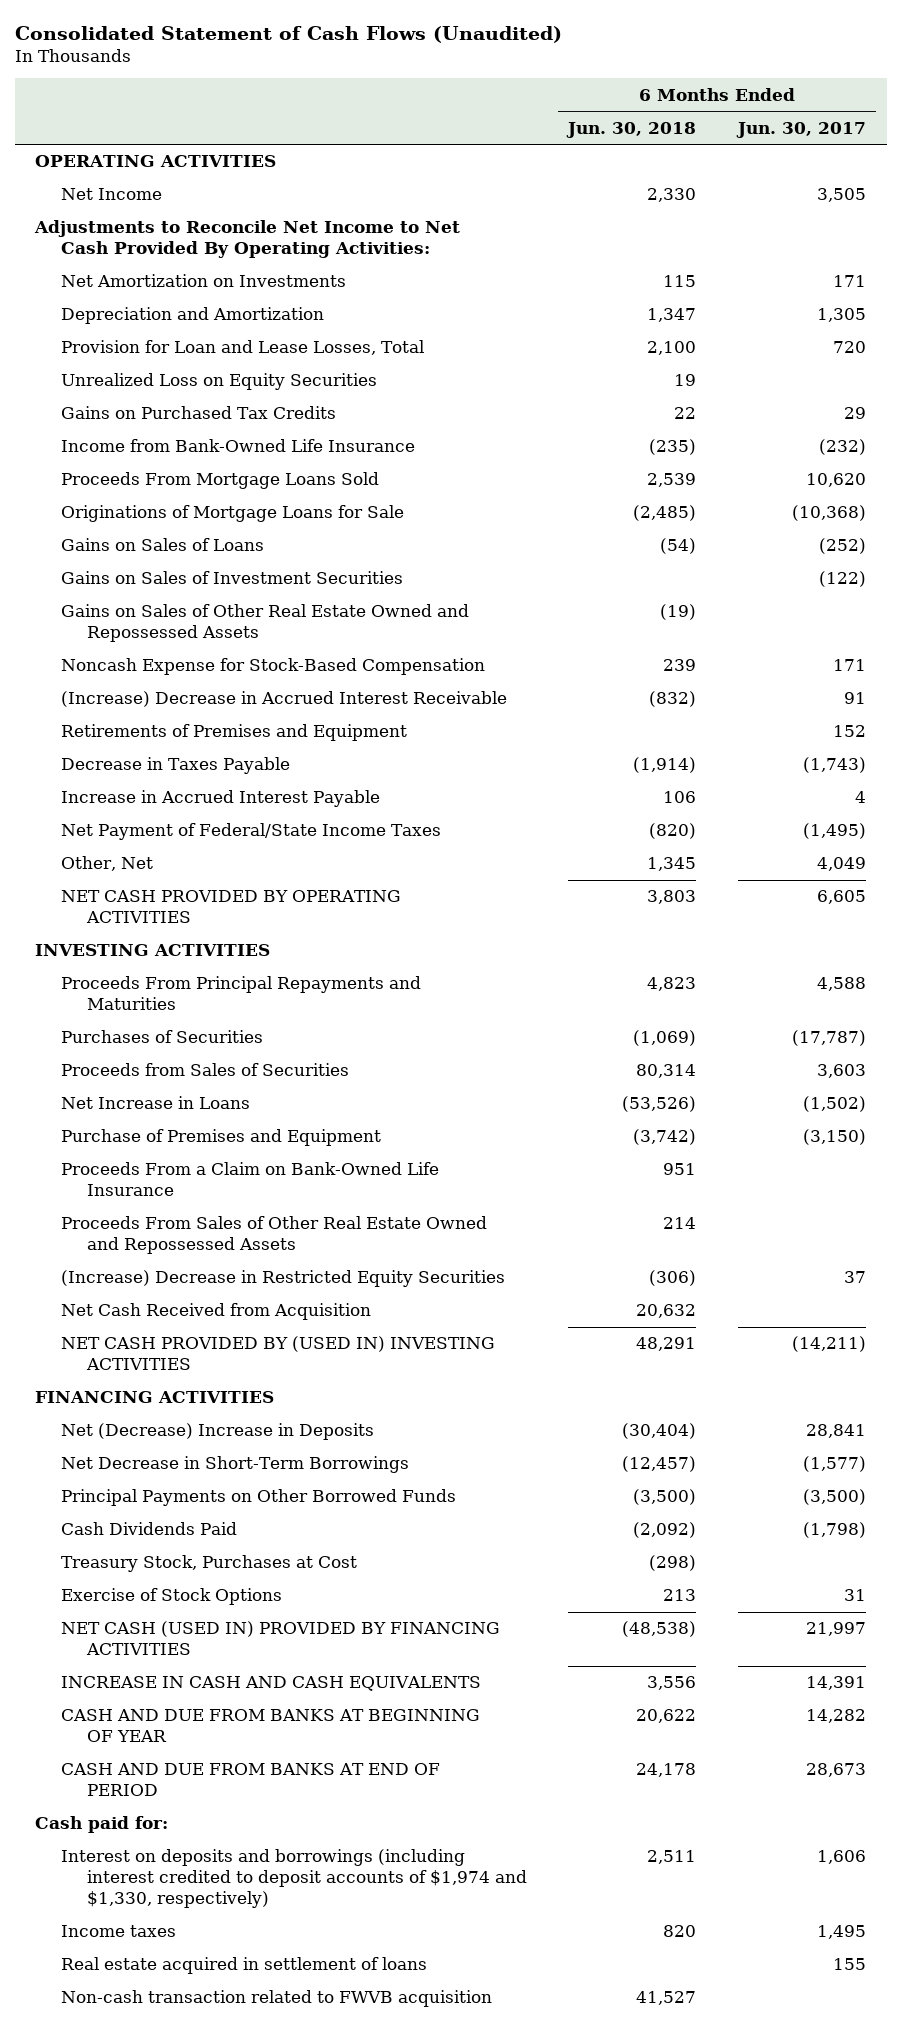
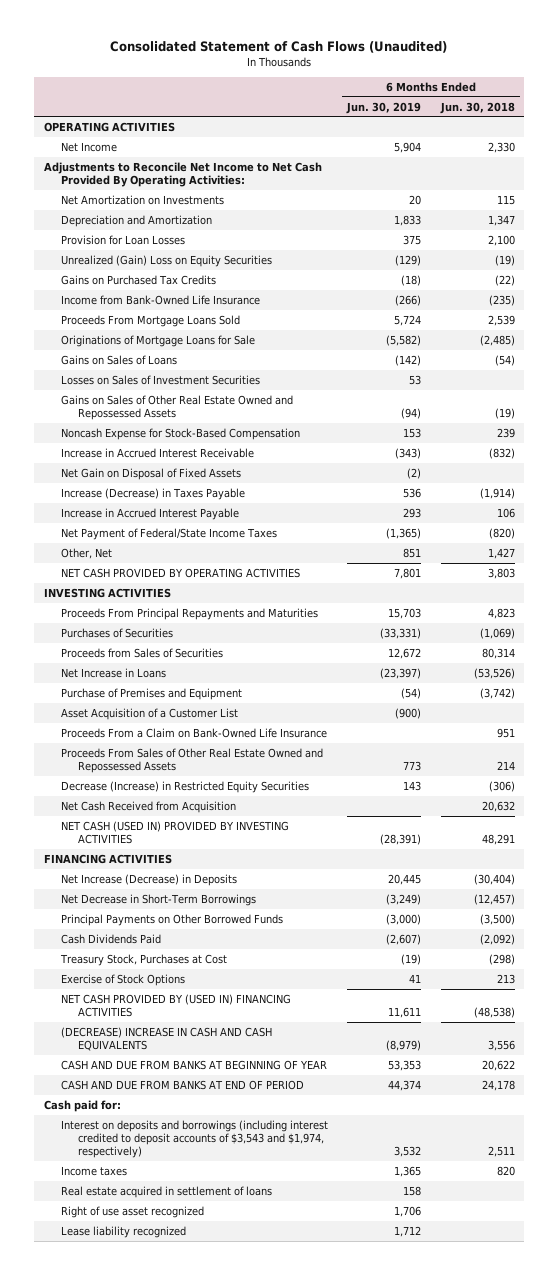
[735,121,866,138] Jun. 30, 2017 -> none
none -> [346,101,422,114] Jun. 30, 2019
[61,340,425,356] Provision for Loan and Lease Losses, Total -> [60,234,185,245] Provision for Loan Losses
[61,373,378,391] Unrealized Loss on Equity Securities -> [60,254,272,267] Unrealized (Gain) Loss on Equity Securities
[674,374,697,387] 19 -> [494,254,515,266] (19)
[674,407,697,420] 22 -> [494,274,515,286] (22)
[61,571,404,585] Gains on Sales of Investment Securities -> [60,374,260,385] Losses on Sales of Investment Securities
[61,724,408,742] Retirements of Premises and Equipment -> none
[61,691,508,708] (Increase) Decrease in Accrued Interest Receivable -> [60,447,254,458] Increase in Accrued Interest Receivable
none -> [60,467,241,480] Net Gain on Disposal of Fixed Assets
[61,757,291,775] Decrease in Taxes Payable -> [60,487,245,500] Increase (Decrease) in Taxes Payable
[647,857,697,872] 1,345 -> [487,547,515,559] 1,427
none -> [60,707,238,720] Asset Acquisition of a Customer List
[61,1270,506,1288] (Increase) Decrease in Restricted Equity Securities -> [60,780,309,793] Decrease (Increase) in Restricted Equity Securities
[61,1336,496,1371] NET CASH PROVIDED BY (USED IN) INVESTING ACTIVITIES -> [60,820,289,844] NET CASH (USED IN) PROVIDED BY INVESTING ACTIVITIES
[61,1423,375,1441] Net (Decrease) Increase in Deposits -> [60,873,237,886] Net Increase (Decrease) in Deposits
[61,1621,501,1656] NET CASH (USED IN) PROVIDED BY FINANCING ACTIVITIES -> [60,993,291,1017] NET CASH PROVIDED BY (USED IN) FINANCING ACTIVITIES
[61,1676,482,1692] INCREASE IN CASH AND CASH EQUIVALENTS -> [60,1026,272,1051] (DECREASE) INCREASE IN CASH AND CASH EQUIVALENTS
[61,1849,527,1909] Interest on deposits and borrowings (including interest credited to deposit accounts of $1,974 and $1,330, respectively) -> [60,1119,328,1158] Interest on deposits and borrowings (including interest credited to deposit accounts of $3,543 and $1,974, respectively)
[61,1990,493,2008] Non-cash transaction related to FWVB acquisition -> none
none -> [60,1205,204,1218] Right of use asset recognized
none -> [60,1225,186,1238] Lease liability recognized

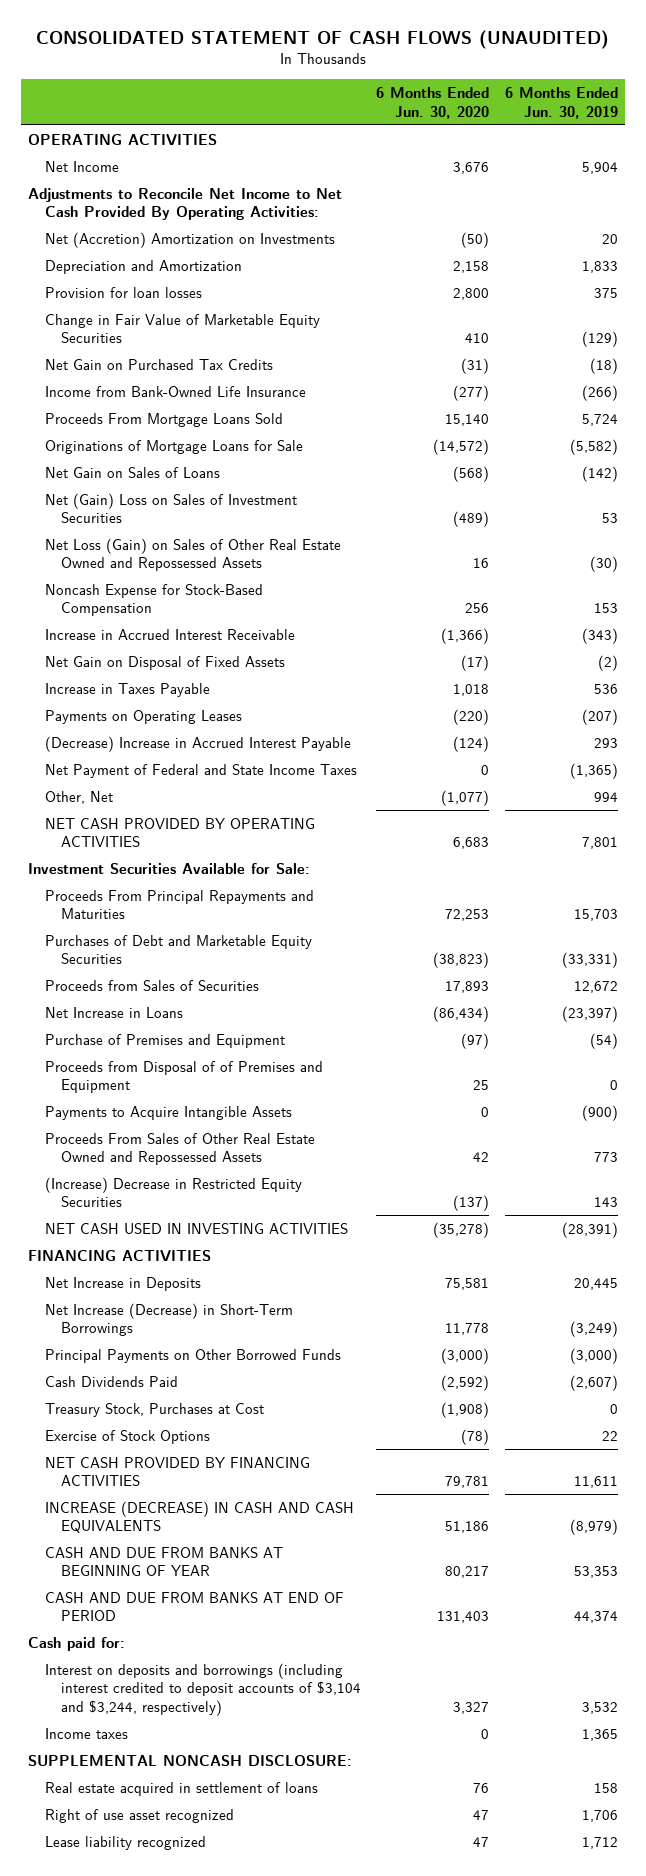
[110,40,448,53] Consolidated Statement of Cash Flows (Unaudited) -> [35,30,609,50] CONSOLIDATED STATEMENT OF CASH FLOWS (UNAUDITED)
[439,101,515,114] Jun. 30, 2018 -> none
none -> [376,86,490,119] 6 Months Ended Jun. 30, 2020
[43,161,322,187] Adjustments to Reconcile Net Income to Net Cash Provided By Operating Activities: -> [28,187,343,221] Αdjustmеnts to Rеconcilе Net Income to Net Cash Provided By Operating Activities:
[60,194,224,205] Net Amortization on Investments -> [44,231,335,248] Net (Accretion) Amortization on Investments
[60,234,185,245] Provision for Loan Losses -> [44,286,202,298] Provision for loan losses
[60,254,272,267] Unrealized (Gain) Loss on Equity Securities -> [44,313,320,344] Change in Fair Value of Marketable Equity Securities
[60,274,216,285] Gains on Purchased Tax Credits -> [44,358,273,370] Net Gain on Purchased Tax Credits
[60,354,177,365] Gains on Sales of Loans -> [44,466,220,478] Net Gain on Sales of Loans
[60,374,260,385] Losses on Sales of Investment Securities -> [44,492,297,524] Net (Gain) Loss on Sales of Investment Securities
[60,394,293,420] Gains on Sales of Other Real Estate Owned and Repossessed Assets -> [44,537,341,572] Net Loss (Gain) on Sales of Other Real Estate Owned and Repossessed Assets
[401,407,422,419] (94) -> [589,556,618,573] (30)
[60,487,245,500] Increase (Decrease) in Taxes Payable -> [44,682,210,697] Increase in Taxes Payable
none -> [44,709,242,724] Payments on Operating Leases
[60,507,239,520] Increase in Accrued Interest Payable -> [44,735,351,752] (Decrease) Increase in Accrued Interest Payable
[60,527,277,540] Net Payment of Federal/State Income Taxes -> [44,763,357,778] Net Payment of Federal and State Income Taxes
[403,547,422,558] 851 -> [593,791,618,802] 994
[43,587,171,598] INVESTING ACTIVITIES -> none
none -> [28,862,311,874] Investment Securities Available for Sale:
[60,627,173,638] Purchases of Securities -> [44,934,312,965] Purchases of Debt and Marketable Equity Securities
[60,727,327,738] Proceeds From a Claim on Bank-Owned Life Insurance -> none
none -> [44,1060,323,1094] Proceeds from Disposal of of Premises and Equipment
[60,707,238,720] Asset Acquisition of a Customer List -> [44,1105,292,1120] Payments to Acquire Intangible Assets
[60,800,236,813] Net Cash Received from Acquisition -> none
[60,780,309,793] Decrease (Increase) in Restricted Equity Securities -> [44,1176,302,1208] (Increase) Decrease in Restricted Equity Securities
[60,820,289,844] NET CASH (USED IN) PROVIDED BY INVESTING ACTIVITIES -> [44,1222,348,1234] NET CASH USED IN INVESTING ACTIVITIES
[60,873,237,886] Net Increase (Decrease) in Deposits -> [44,1276,201,1291] Net Increase in Deposits
[60,893,256,906] Net Decrease in Short-Term Borrowings -> [44,1302,293,1337] Net Increase (Decrease) in Short-Term Borrowings
[401,953,422,965] (19) -> [609,1403,618,1414] 0
[409,973,422,983] 41 -> [601,1430,618,1441] 22
[60,993,291,1017] NET CASH PROVIDED BY (USED IN) FINANCING ACTIVITIES -> [44,1456,310,1487] NET CASH PROVIDED BY FINANCING ACTIVITIES
[60,1026,272,1051] (DECREASE) INCREASE IN CASH AND CASH EQUIVALENTS -> [44,1500,354,1534] INCREASE (DECREASE) IN CASH AND CASH EQUIVALENTS
[60,1119,328,1158] Interest on deposits and borrowings (including interest credited to deposit accounts of $3,543 and $1,974, respectively) -> [44,1662,362,1717] Interest on deposits and borrowings (including interest credited to deposit accounts of $3,104 and $3,244, respectively)
none -> [28,1754,353,1766] SUPPLEMENTAL NONCASH DISCLOSURE:

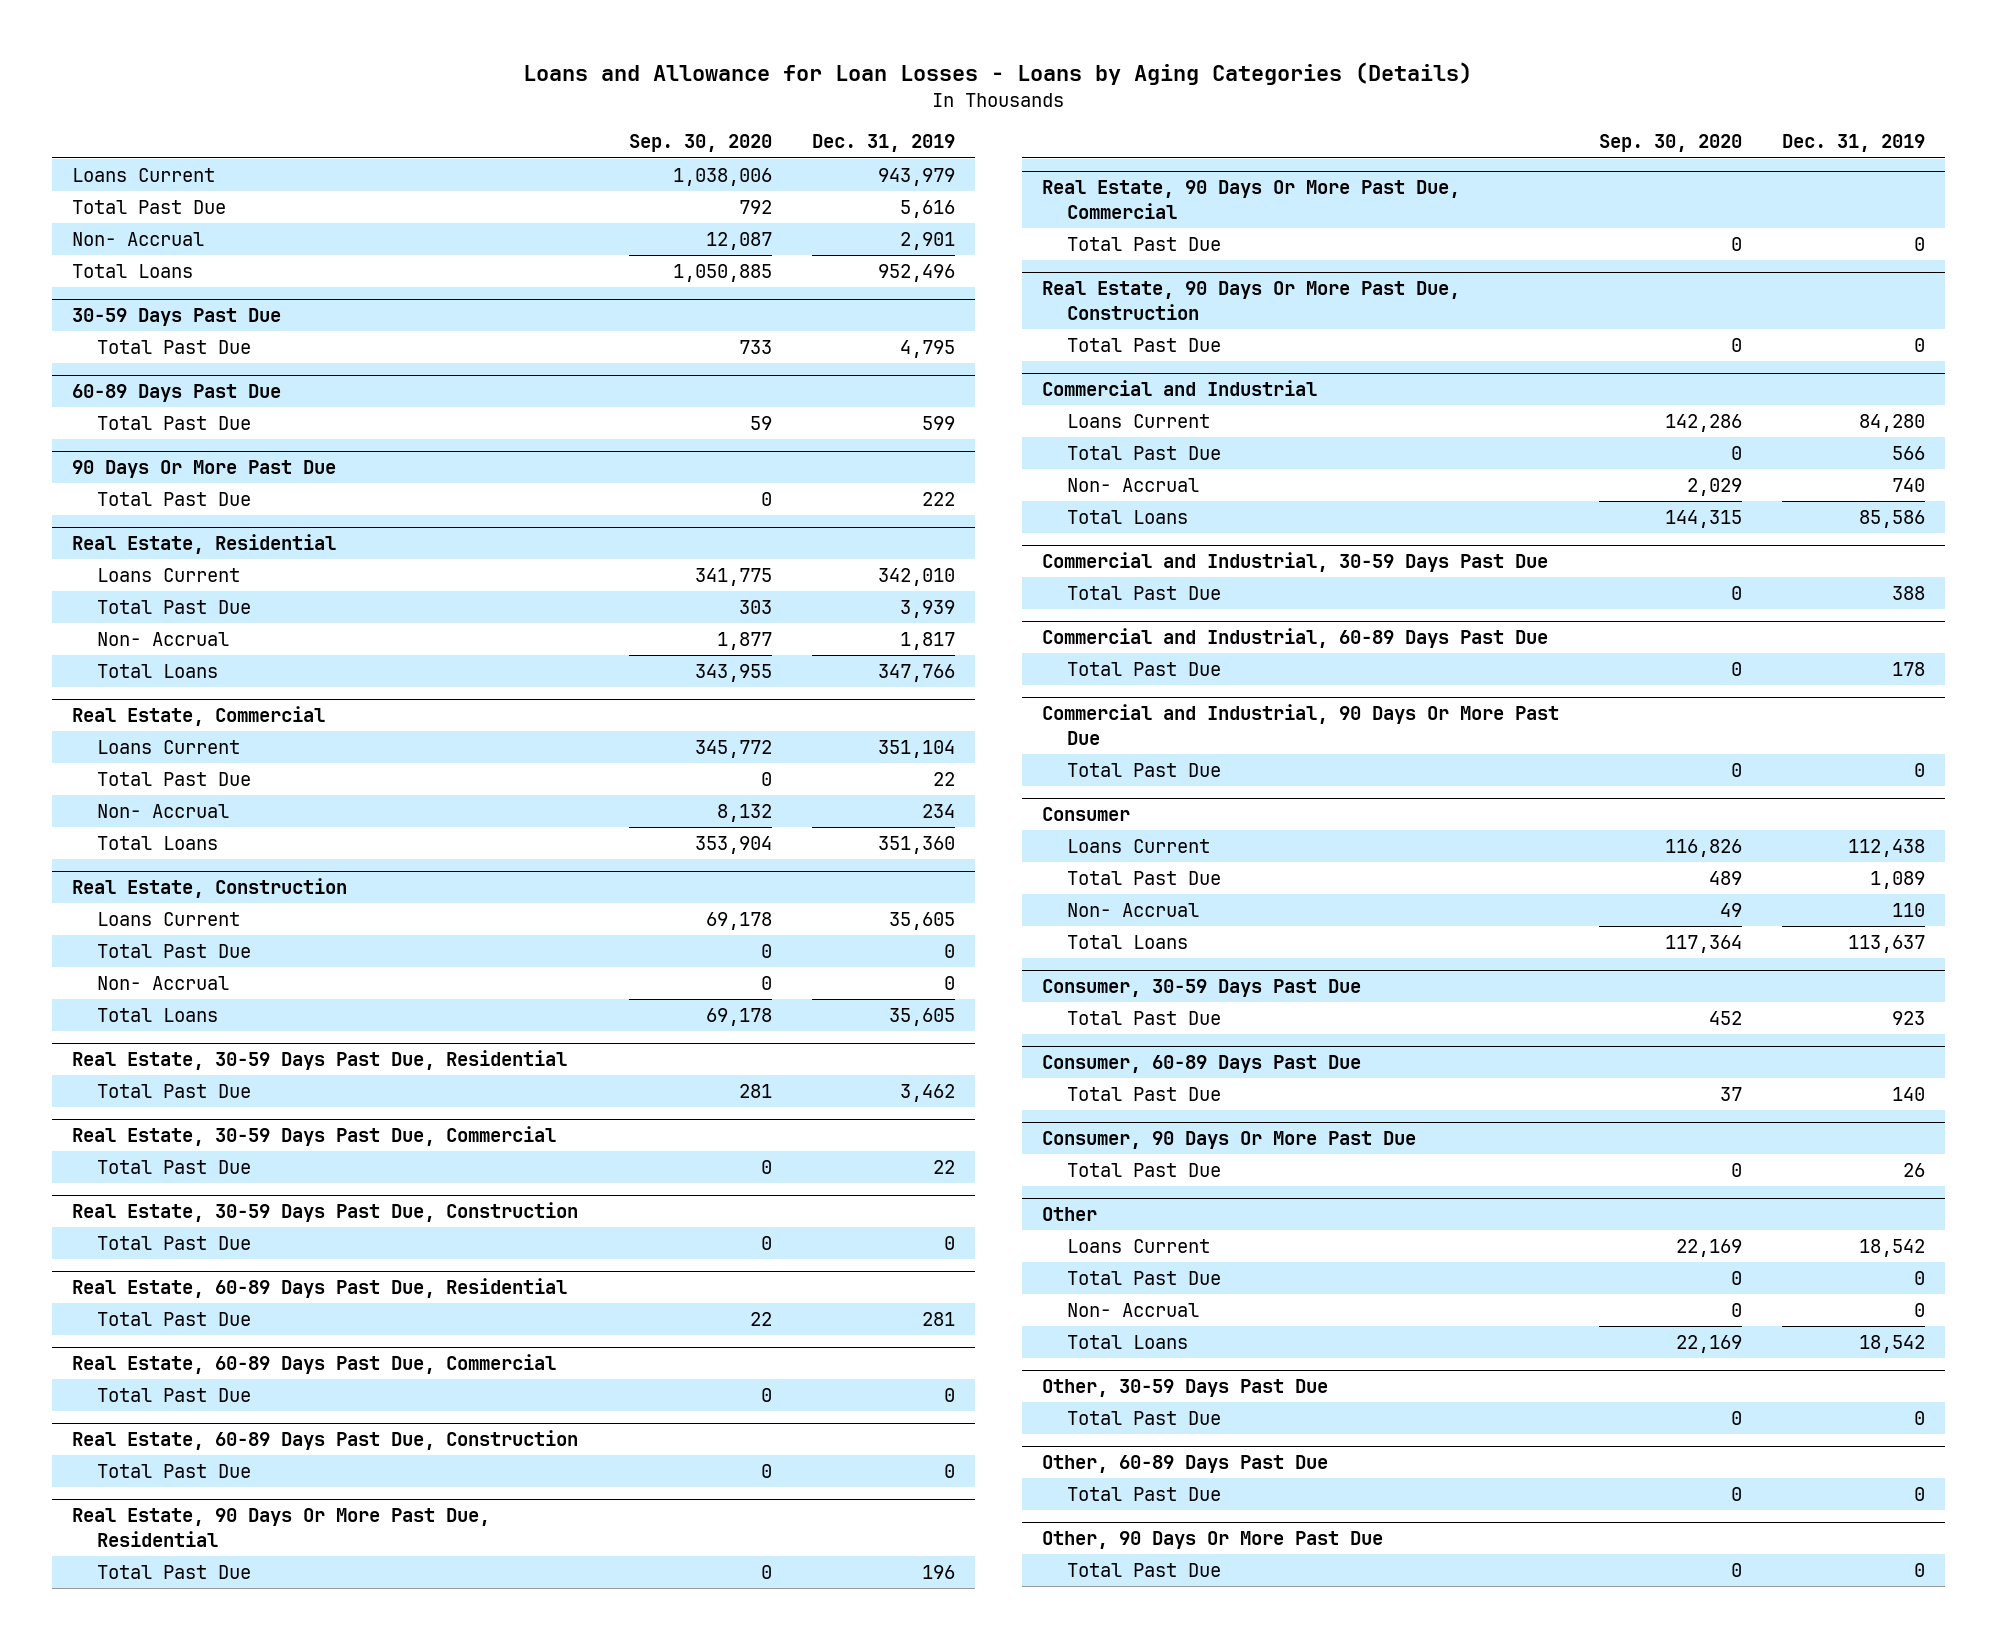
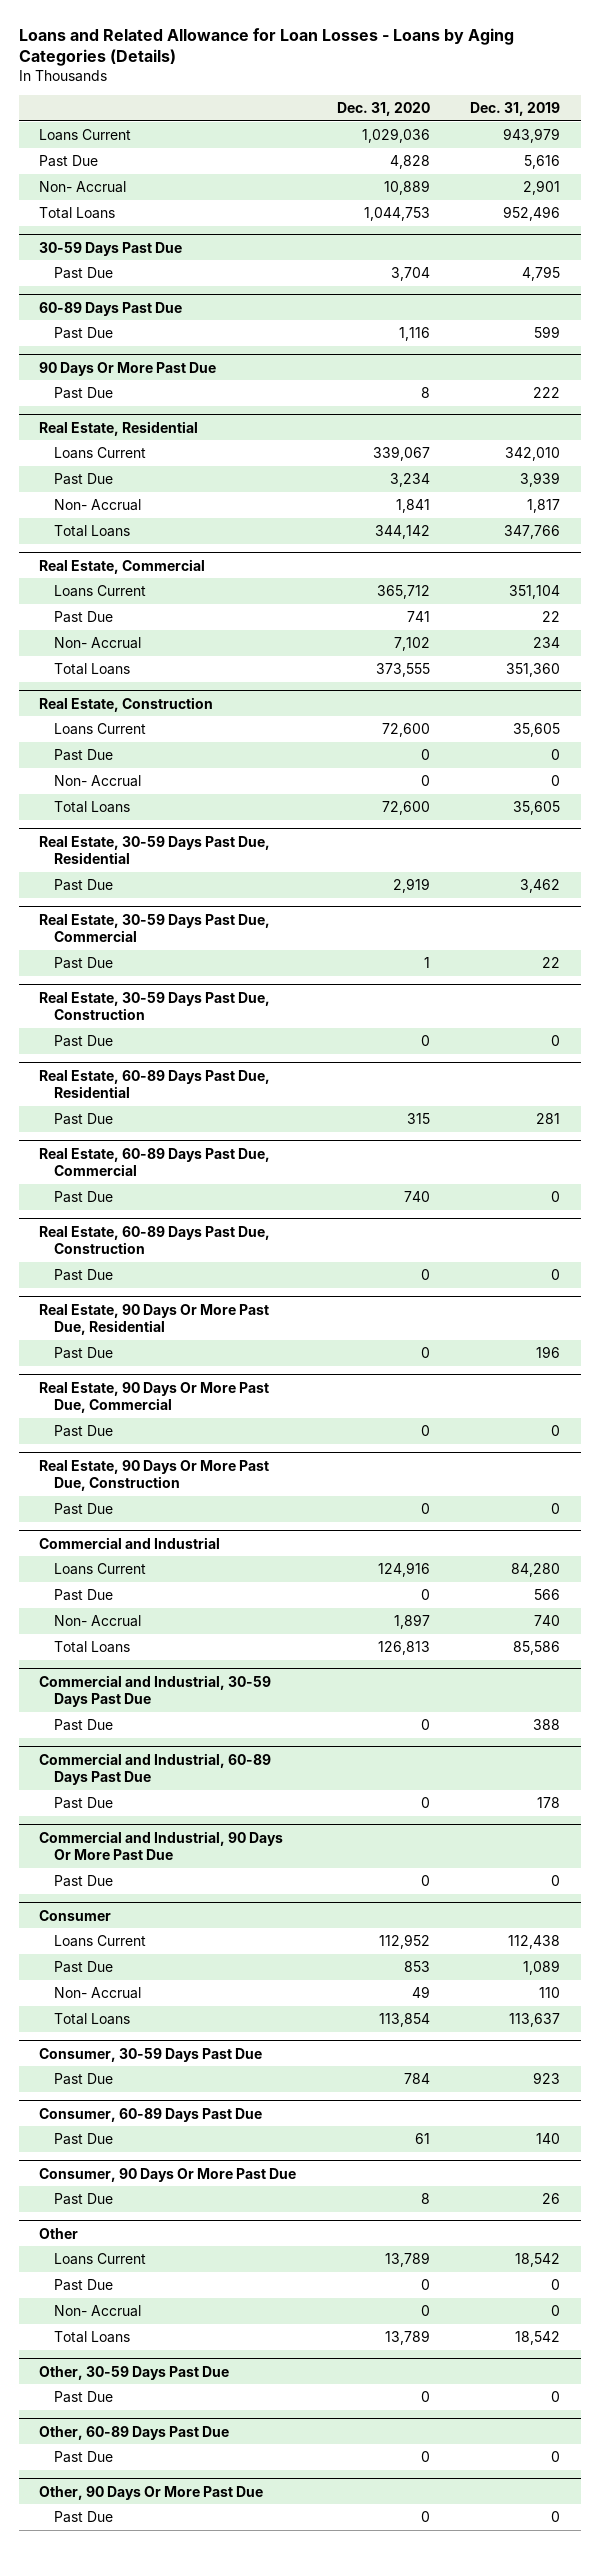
[523,62,1473,86] Loans and Allowance for Loan Losses - Loans by Aging Categories (Details) -> [18,27,514,67] Loans and Related Allowance for Loan Losses - Loans by Aging Categories (Details)
[628,134,772,153] Sep. 30, 2020 -> none
none -> [336,101,430,116] Dec. 31, 2020
[71,199,226,214] Total Past Due -> [39,155,99,168] Past Due
[96,339,251,354] Total Past Due -> [54,267,114,280] Past Due
[96,415,251,430] Total Past Due -> [54,327,114,340] Past Due
[96,491,251,506] Total Past Due -> [54,387,114,400] Past Due
[96,599,251,614] Total Past Due -> [54,473,114,486] Past Due
[96,771,251,786] Total Past Due -> [54,611,114,624] Past Due
[96,943,251,958] Total Past Due -> [54,749,114,762] Past Due
[96,1083,251,1098] Total Past Due -> [54,879,114,892] Past Due
[96,1159,251,1174] Total Past Due -> [54,957,114,970] Past Due
[96,1235,251,1250] Total Past Due -> [54,1035,114,1048] Past Due
[96,1311,251,1326] Total Past Due -> [54,1113,114,1126] Past Due
[96,1387,251,1402] Total Past Due -> [54,1191,114,1204] Past Due
[96,1463,251,1478] Total Past Due -> [54,1269,114,1282] Past Due
[96,1564,251,1579] Total Past Due -> [54,1347,114,1360] Past Due
[1066,236,1221,251] Total Past Due -> [54,1425,114,1438] Past Due
[1066,337,1221,352] Total Past Due -> [54,1503,114,1516] Past Due
[1066,445,1221,460] Total Past Due -> [54,1589,114,1602] Past Due
[1066,585,1221,600] Total Past Due -> [54,1719,114,1732] Past Due
[1066,661,1221,676] Total Past Due -> [54,1797,114,1810] Past Due
[1066,762,1221,777] Total Past Due -> [54,1875,114,1888] Past Due
[1066,870,1221,885] Total Past Due -> [54,1961,114,1974] Past Due
[1066,1010,1221,1025] Total Past Due -> [54,2073,114,2086] Past Due
[1066,1086,1221,1101] Total Past Due -> [54,2133,114,2146] Past Due
[1066,1162,1221,1177] Total Past Due -> [54,2193,114,2206] Past Due
[1066,1270,1221,1285] Total Past Due -> [54,2279,114,2292] Past Due
[1066,1410,1221,1425] Total Past Due -> [54,2391,114,2404] Past Due
[1066,1486,1221,1501] Total Past Due -> [54,2451,114,2464] Past Due
[1066,1562,1221,1577] Total Past Due -> [54,2511,114,2524] Past Due

